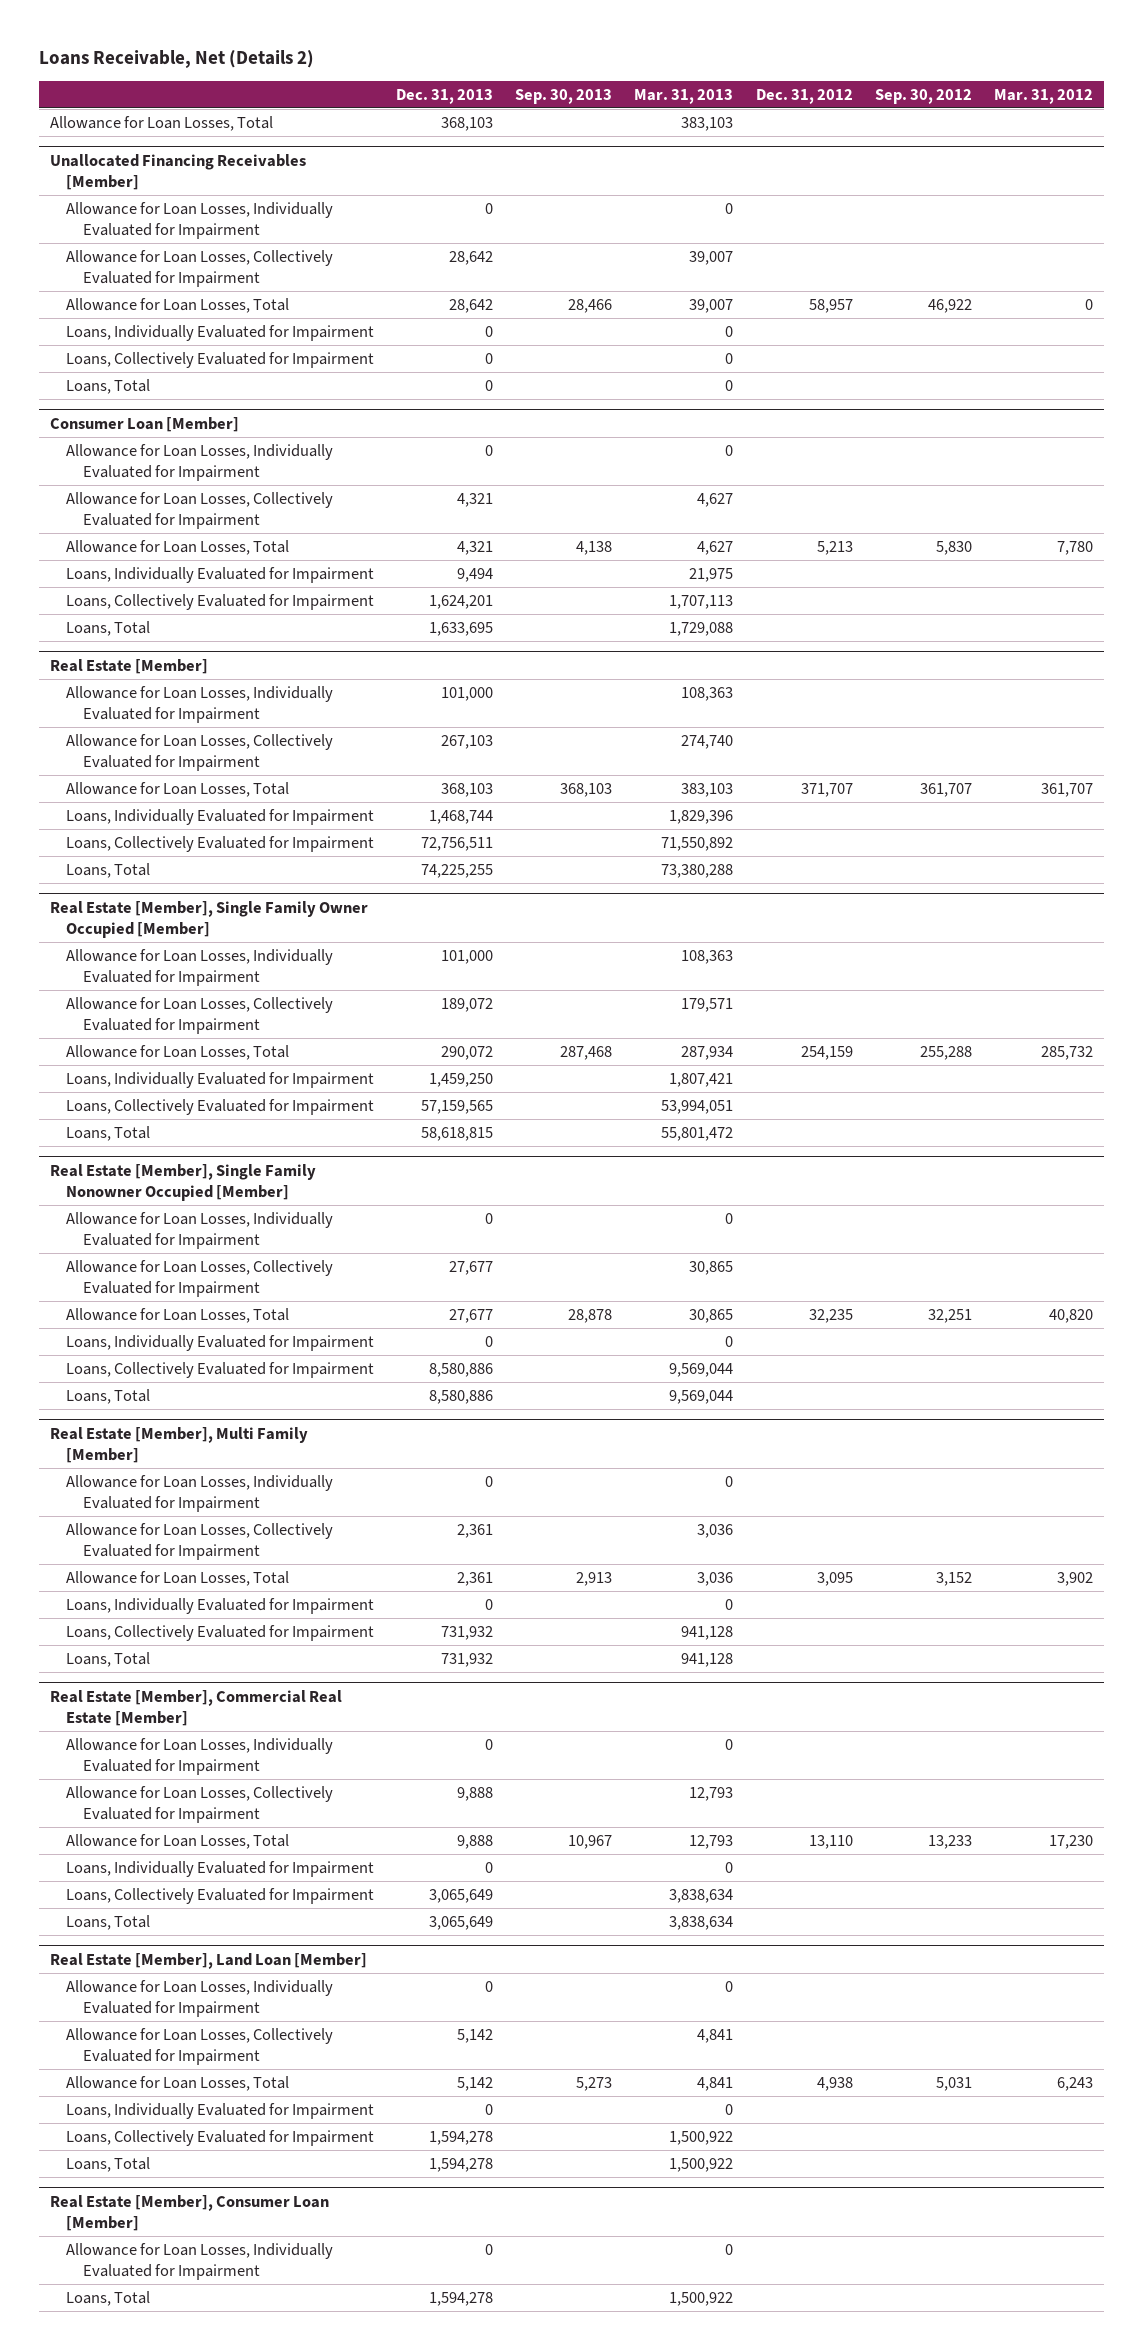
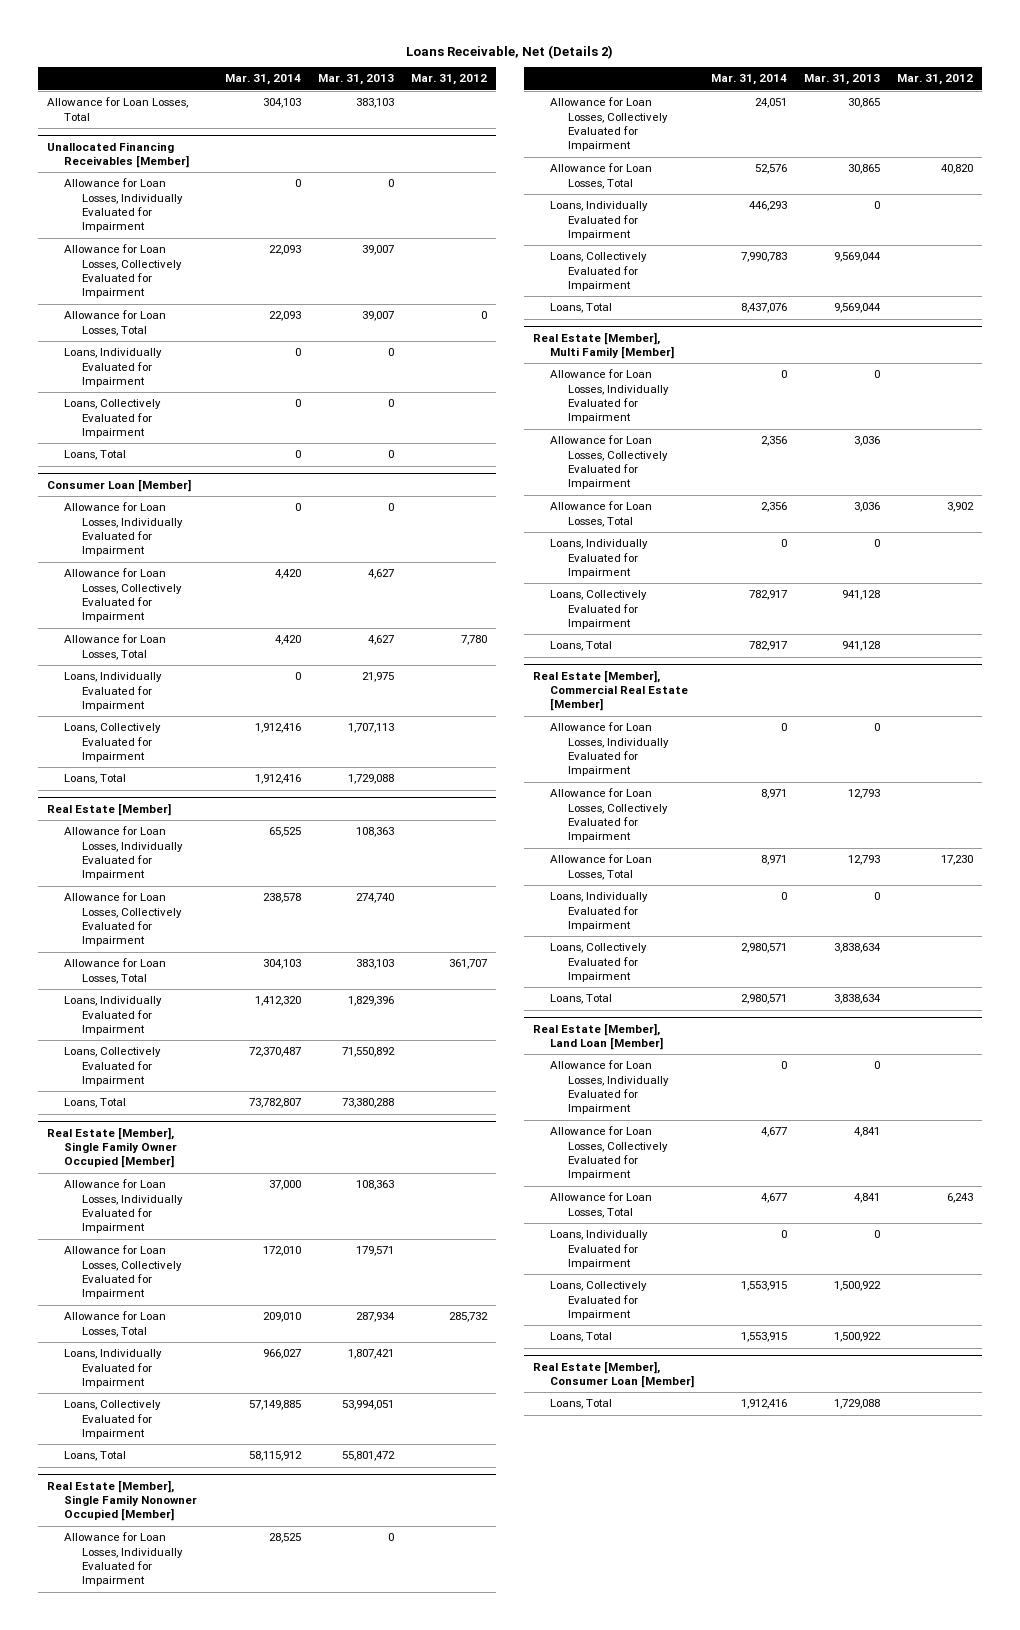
[396,88,494,104] Dec. 31, 2013 -> none
[515,88,613,104] Sep. 30, 2013 -> none
[755,88,853,104] Dec. 31, 2012 -> none
[874,88,972,104] Sep. 30, 2012 -> none
none -> [225,74,302,86] Mar. 31, 2014
[66,2242,334,2281] Allowance for Loan Losses, Individually Evaluated for Impairment -> none
[669,2291,734,2306] 1,500,922 -> [834,1399,881,1410] 1,729,088

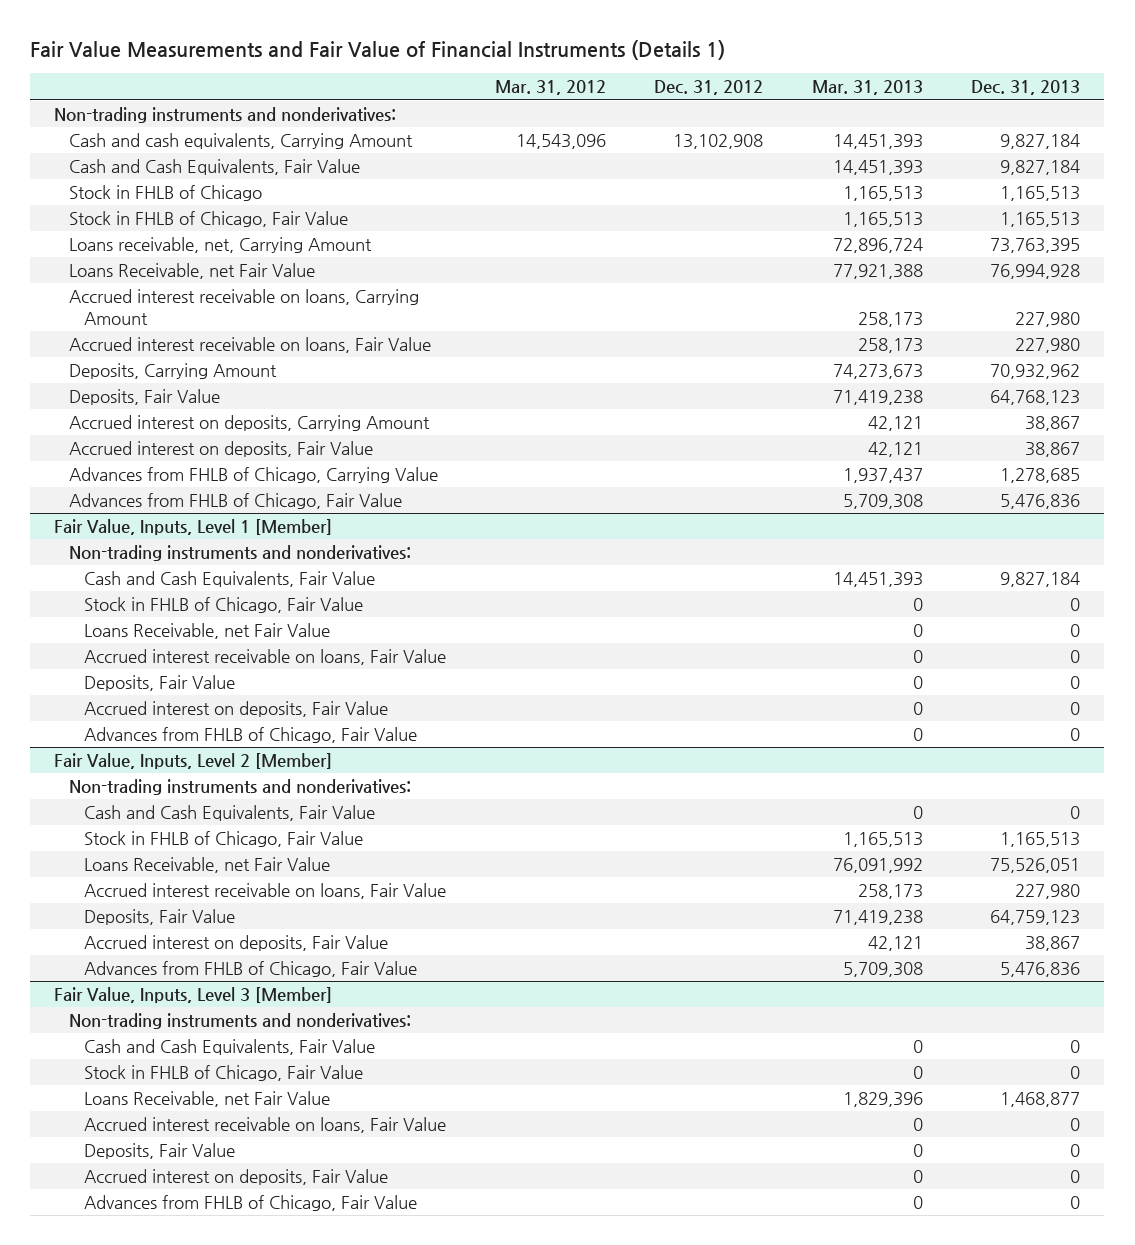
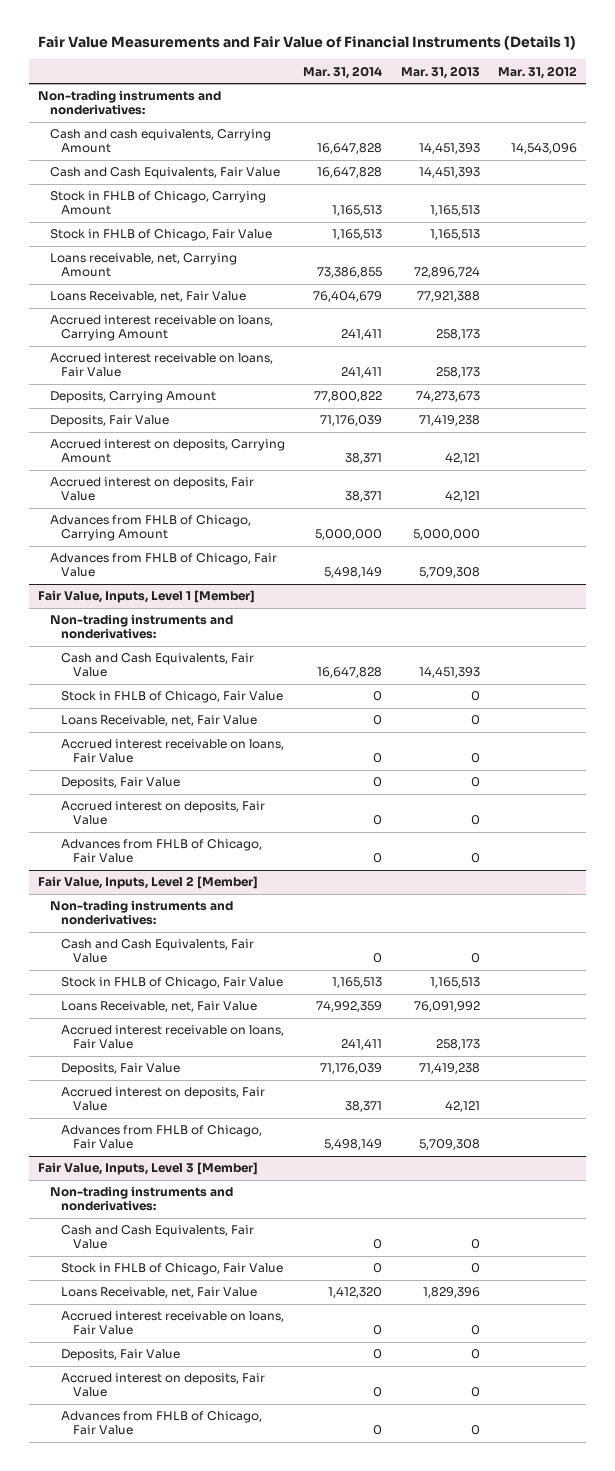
[654,80,764,96] Dec. 31, 2012 -> none
[971,80,1081,96] Dec. 31, 2013 -> none
none -> [303,65,383,79] Mar. 31, 2014
[69,185,263,202] Stock in FHLB of Chicago -> [49,191,266,216] Stock in FHLB of Chicago, Carrying Amount
[69,263,316,280] Loans Receivable, net Fair Value -> [49,291,246,303] Loans Receivable, net, Fair Value
[69,467,439,484] Advances from FHLB of Chicago, Carrying Value -> [49,515,251,542] Advances from FHLB of Chicago, Carrying Amount
[842,468,923,484] 1,937,437 -> [412,529,480,541] 5,000,000
[84,623,331,640] Loans Receivable, net Fair Value -> [61,715,258,727] Loans Receivable, net, Fair Value
[84,857,331,874] Loans Receivable, net Fair Value -> [61,1001,258,1013] Loans Receivable, net, Fair Value
[84,1091,331,1108] Loans Receivable, net Fair Value -> [61,1287,258,1299] Loans Receivable, net, Fair Value

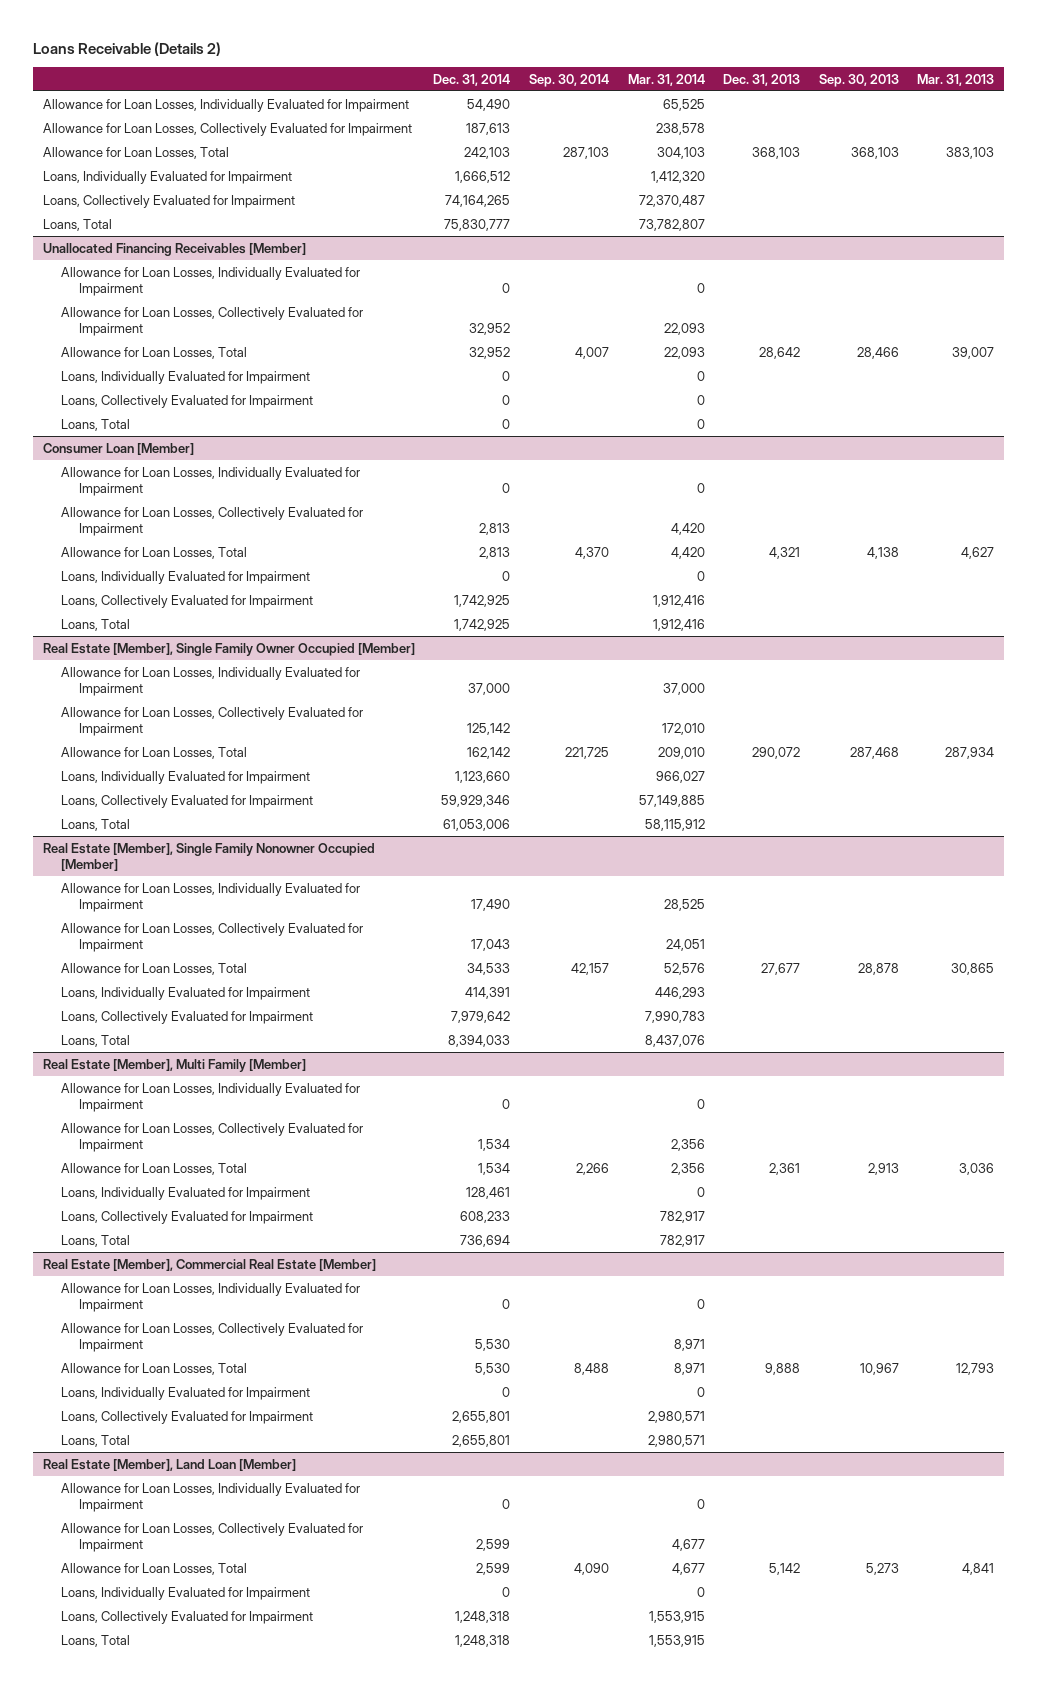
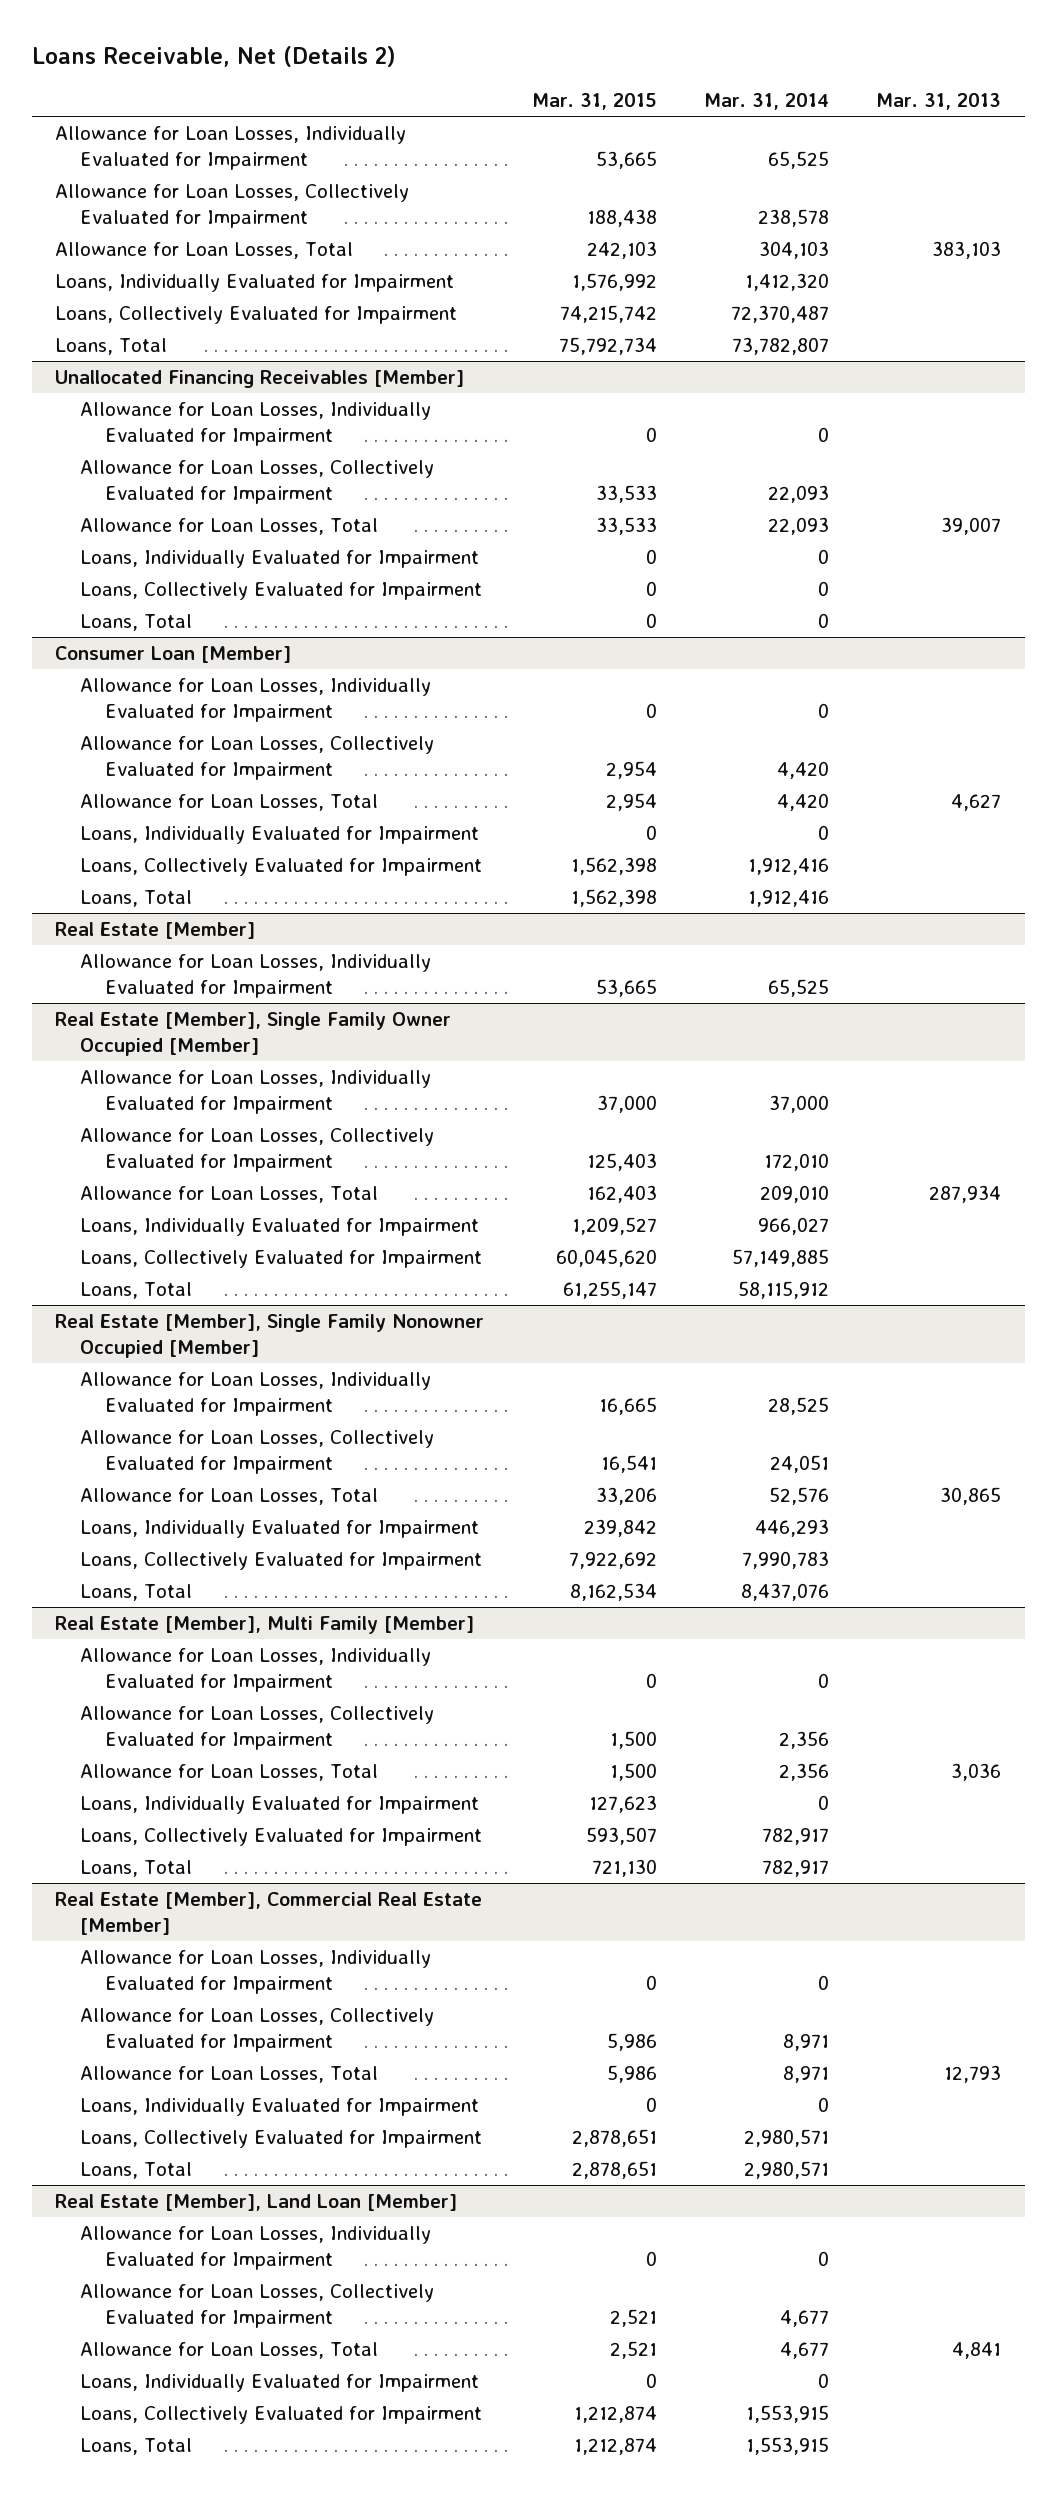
[33,41,222,56] Loans Receivable (Details 2) -> [31,45,396,67] Loans Receivable, Net (Details 2)
[433,73,511,86] Dec. 31, 2014 -> none
[528,73,609,87] Sep. 30, 2014 -> none
[723,73,801,86] Dec. 31, 2013 -> none
[818,73,899,87] Sep. 30, 2013 -> none
none -> [531,93,657,111] Mar. 31, 2015
none -> [55,922,256,940] Real Estate [Member]
none -> [80,954,432,999] Allowance for Loan Losses, Individually Evaluated for Impairment

